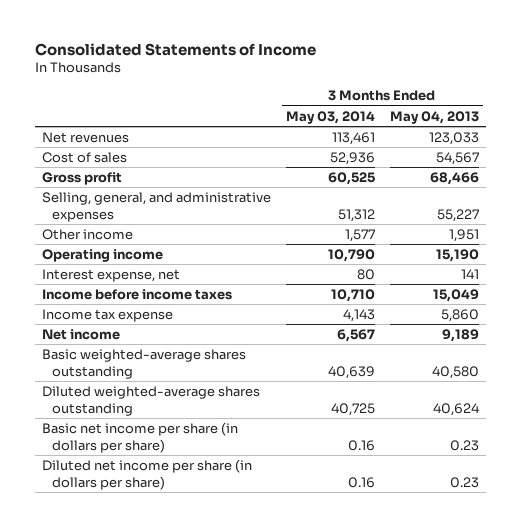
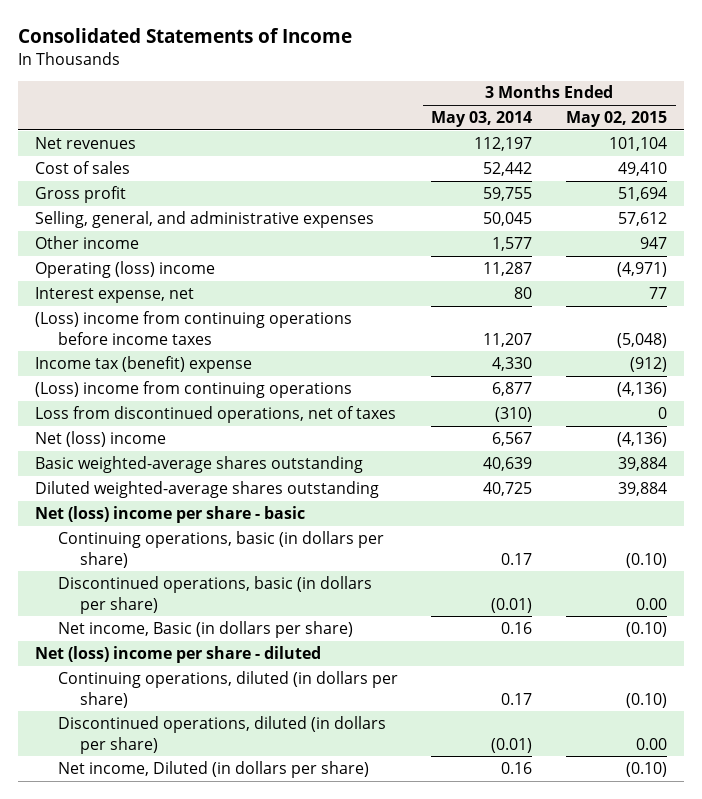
[389,110,479,124] May 04, 2013 -> none
none -> [566,111,668,128] May 02, 2015
[331,131,375,145] 113,461 -> [474,136,533,151] 112,197
[329,151,375,165] 52,936 -> [483,161,533,176] 52,442
[327,171,375,185] 60,525 -> [483,186,533,201] 59,755
[337,208,375,222] 51,312 -> [483,211,533,226] 50,045
[42,248,164,262] Operating income -> [35,260,216,278] Operating (loss) income
[327,248,375,262] 10,790 -> [483,261,533,276] 11,287
[42,288,233,300] Income before income taxes -> [35,310,353,345] (Loss) income from continuing operations before income taxes
[330,288,375,302] 10,710 -> [483,332,533,347] 11,207
[42,308,174,322] Income tax expense -> [35,355,253,373] Income tax (benefit) expense
[342,308,375,322] 4,143 -> [492,356,533,371] 4,330
none -> [35,380,353,398] (Loss) income from continuing operations
none -> [35,405,397,423] Loss from discontinued operations, net of taxes
[42,328,121,340] Net income -> [35,430,167,447] Net (loss) income
none -> [35,505,306,523] Net (loss) income per share - basic
none -> [57,530,384,568] Continuing operations, basic (in dollars per share)
none -> [57,575,372,614] Discontinued operations, basic (in dollars per share)
[42,421,239,453] Basic net income per share (in dollars per share) -> [57,620,353,638] Net income, Basic (in dollars per share)
none -> [35,645,322,663] Net (loss) income per share - diluted
none -> [57,670,398,708] Continuing operations, diluted (in dollars per share)
none -> [57,715,386,754] Discontinued operations, diluted (in dollars per share)
[42,458,253,490] Diluted net income per share (in dollars per share) -> [57,760,369,778] Net income, Diluted (in dollars per share)

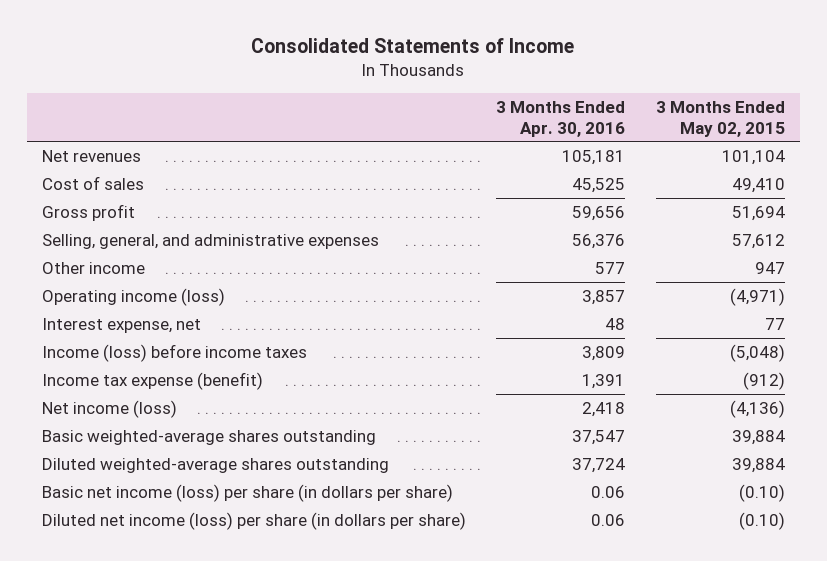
[431,111,533,128] May 03, 2014 -> none
none -> [496,101,626,137] 3 Months Ended Apr. 30, 2016
[35,260,216,278] Operating (loss) income -> [41,287,225,306] Operating income (loss)
[35,380,353,398] (Loss) income from continuing operations -> none
[35,405,397,423] Loss from discontinued operations, net of taxes -> none
[35,310,353,345] (Loss) income from continuing operations before income taxes -> [41,343,307,362] Income (loss) before income taxes
[35,355,253,373] Income tax (benefit) expense -> [41,371,263,390] Income tax expense (benefit)
[35,430,167,447] Net (loss) income -> [41,399,177,418] Net income (loss)
[35,505,306,523] Net (loss) income per share - basic -> none
[57,530,384,568] Continuing operations, basic (in dollars per share) -> none
[57,575,372,614] Discontinued operations, basic (in dollars per share) -> none
[35,645,322,663] Net (loss) income per share - diluted -> none
[57,670,398,708] Continuing operations, diluted (in dollars per share) -> none
[57,715,386,754] Discontinued operations, diluted (in dollars per share) -> none
[57,620,353,638] Net income, Basic (in dollars per share) -> [41,483,453,502] Basic net income (loss) per share (in dollars per share)
[57,760,369,778] Net income, Diluted (in dollars per share) -> [41,511,466,530] Diluted net income (loss) per share (in dollars per share)

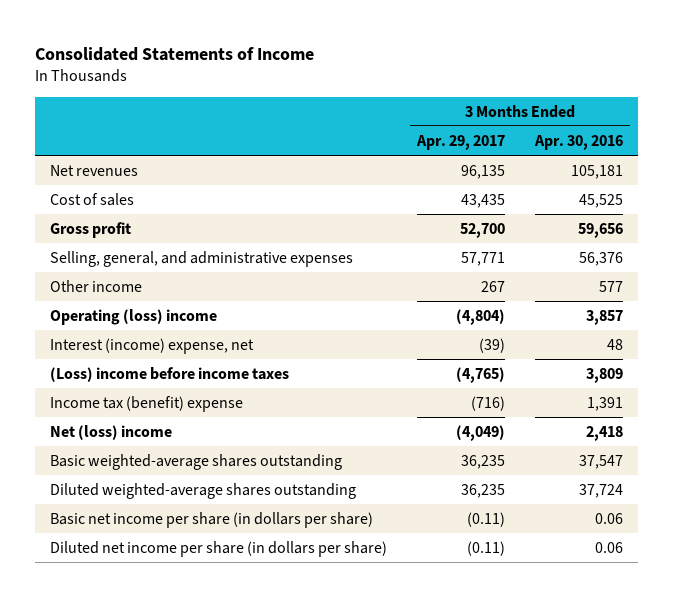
[655,101,785,137] 3 Months Ended May 02, 2015 -> none
none -> [416,134,506,150] Apr. 29, 2017
[41,287,225,306] Operating income (loss) -> [50,308,218,325] Operating (loss) income
[41,317,201,333] Interest expense, net -> [50,337,255,354] Interest (income) expense, net
[41,343,307,362] Income (loss) before income taxes -> [50,366,290,382] (Loss) income before income taxes
[41,371,263,390] Income tax expense (benefit) -> [50,395,244,412] Income tax (benefit) expense
[41,399,177,418] Net income (loss) -> [50,424,173,440] Net (loss) income
[41,483,453,502] Basic net income (loss) per share (in dollars per share) -> [50,511,374,528] Basic net income per share (in dollars per share)
[41,511,466,530] Diluted net income (loss) per share (in dollars per share) -> [50,540,388,557] Diluted net income per share (in dollars per share)

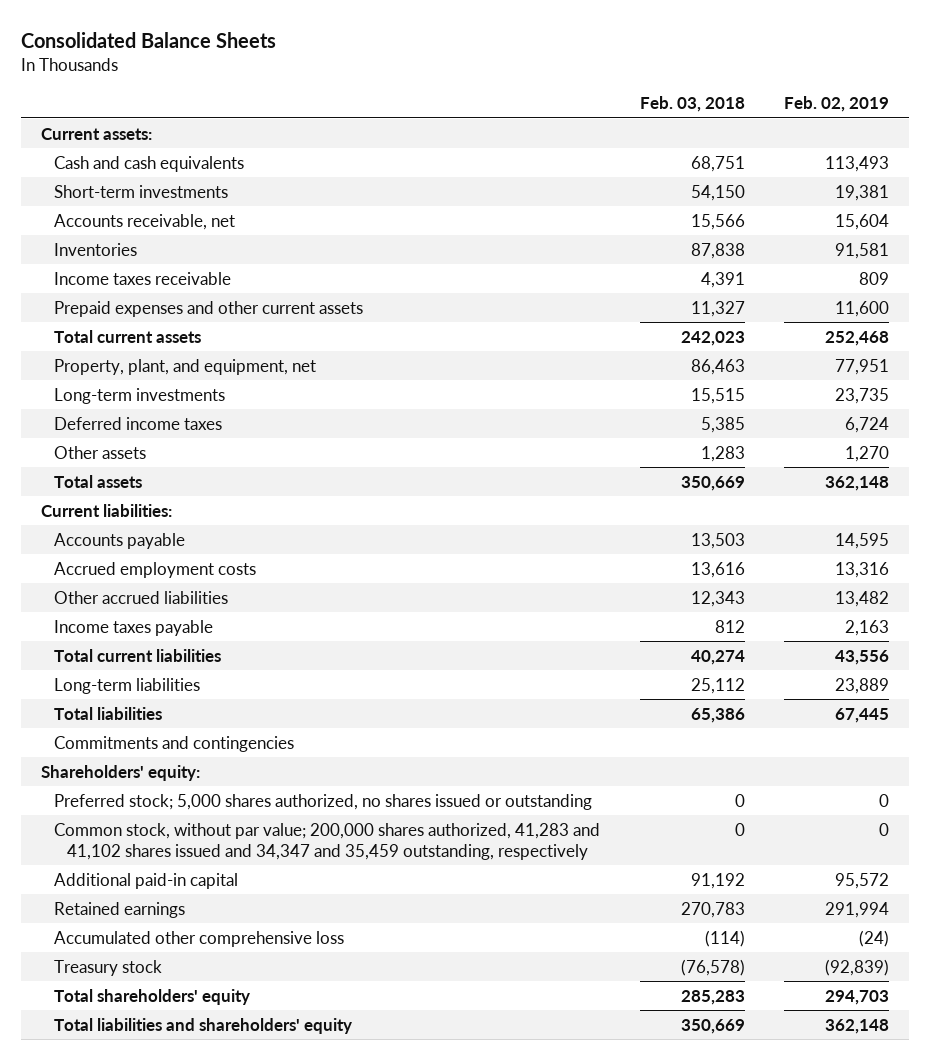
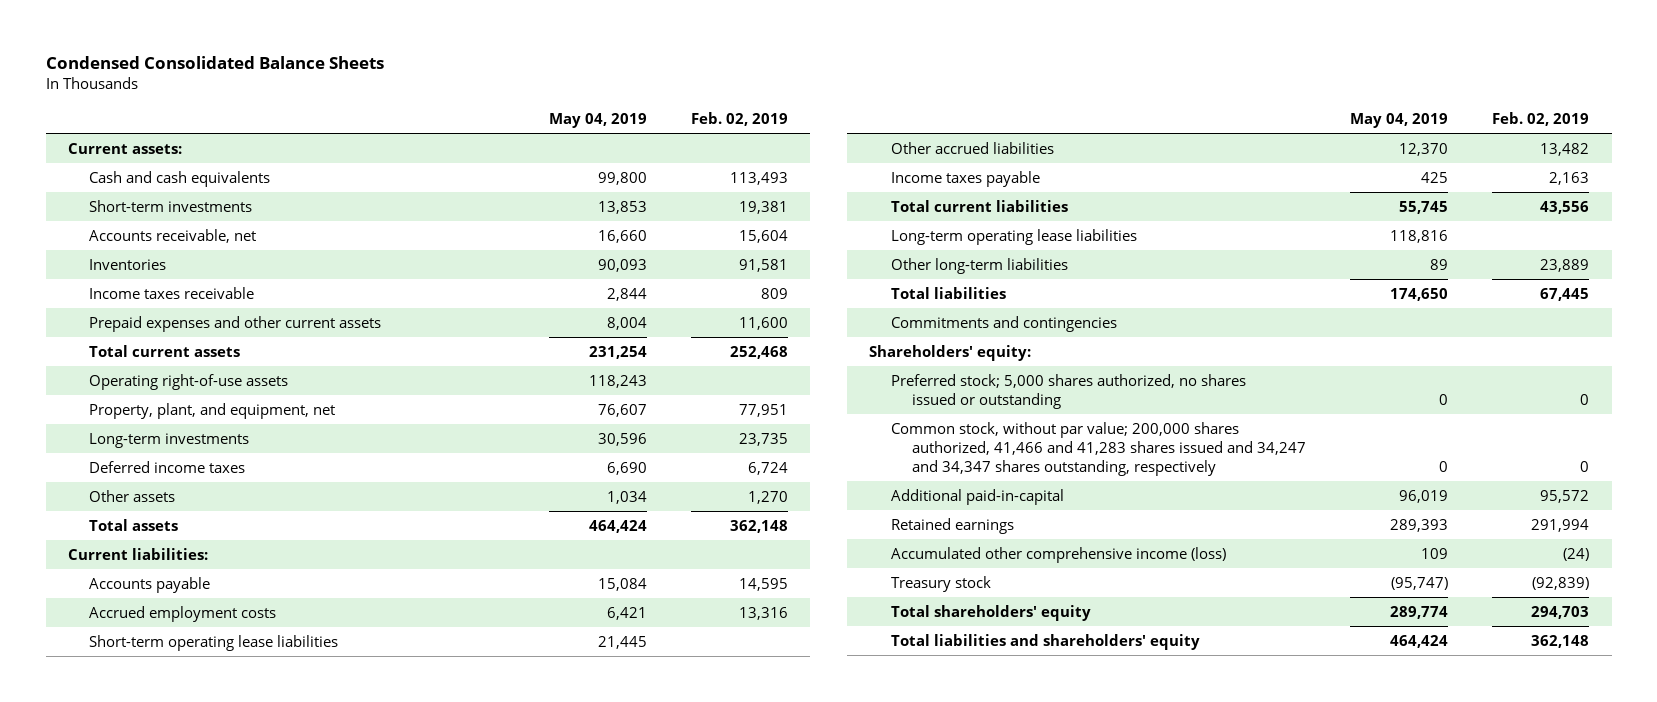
[21,31,277,48] Consolidated Balance Sheets -> [45,55,384,69] Condensed Consolidated Balance Sheets
[639,96,745,113] Feb. 03, 2018 -> none
none -> [548,112,647,128] May 04, 2019
none -> [89,373,289,390] Operating right-of-use assets
none -> [89,634,339,651] Short-term operating lease liabilities
none -> [890,228,1137,245] Long-term operating lease liabilities
[54,677,201,694] Long-term liabilities -> [890,257,1068,274] Other long-term liabilities
[54,822,601,860] Common stock, without par value; 200,000 shares authorized, 41,283 and 41,102 shares issued and 34,347 and 35,459 outstanding, respectively -> [890,421,1306,477] Common stock, without par value; 200,000 shares authorized, 41,466 and 41,283 shares issued and 34,247 and 34,347 shares outstanding, respectively
[54,872,239,889] Additional paid-in capital -> [890,488,1064,505] Additional paid-in-capital
[54,930,345,947] Accumulated other comprehensive loss -> [890,546,1226,563] Accumulated other comprehensive income (loss)

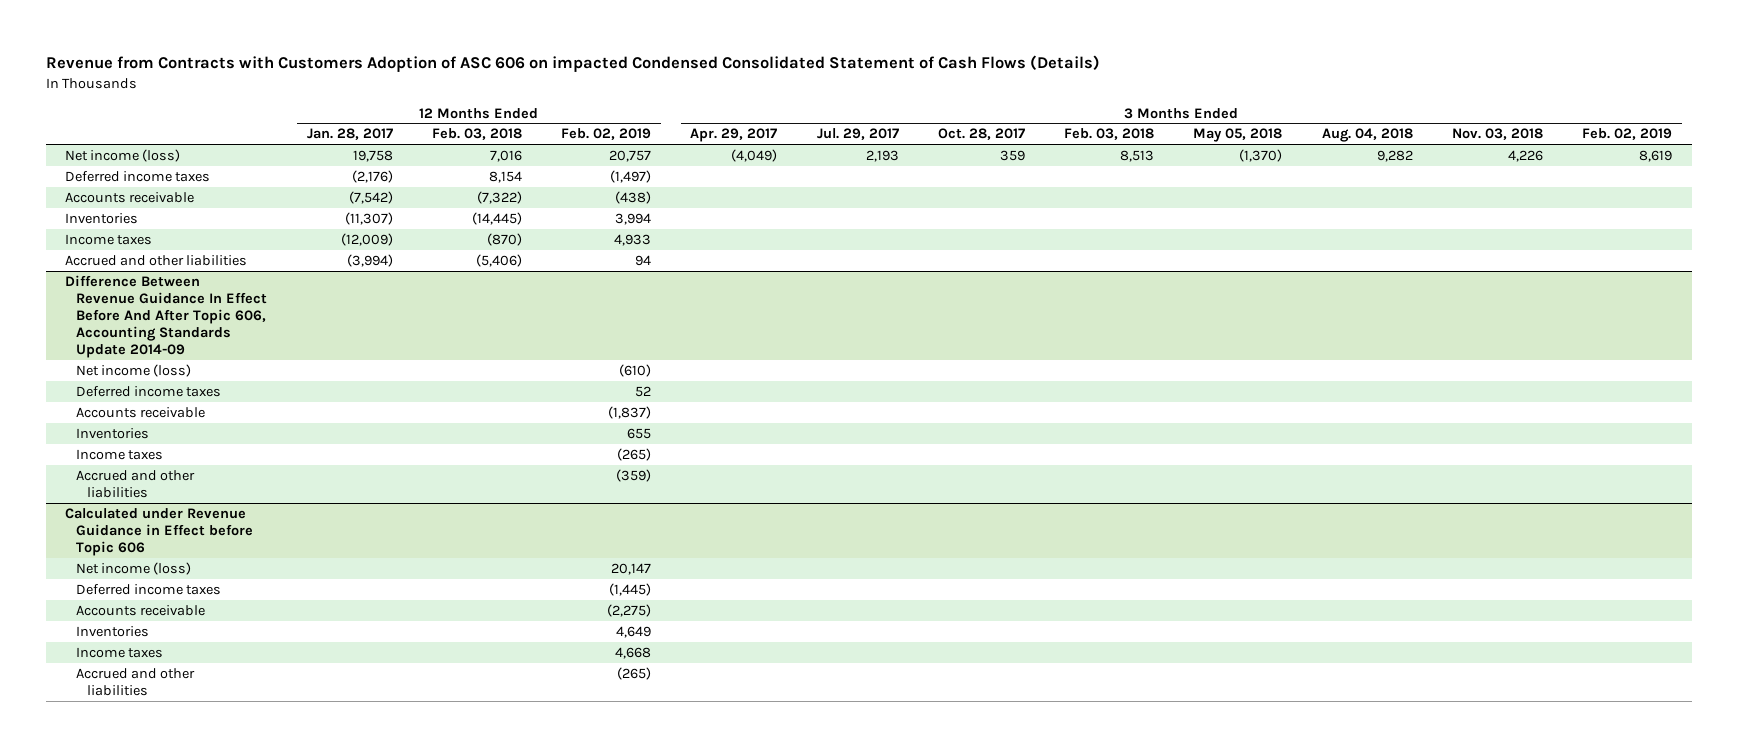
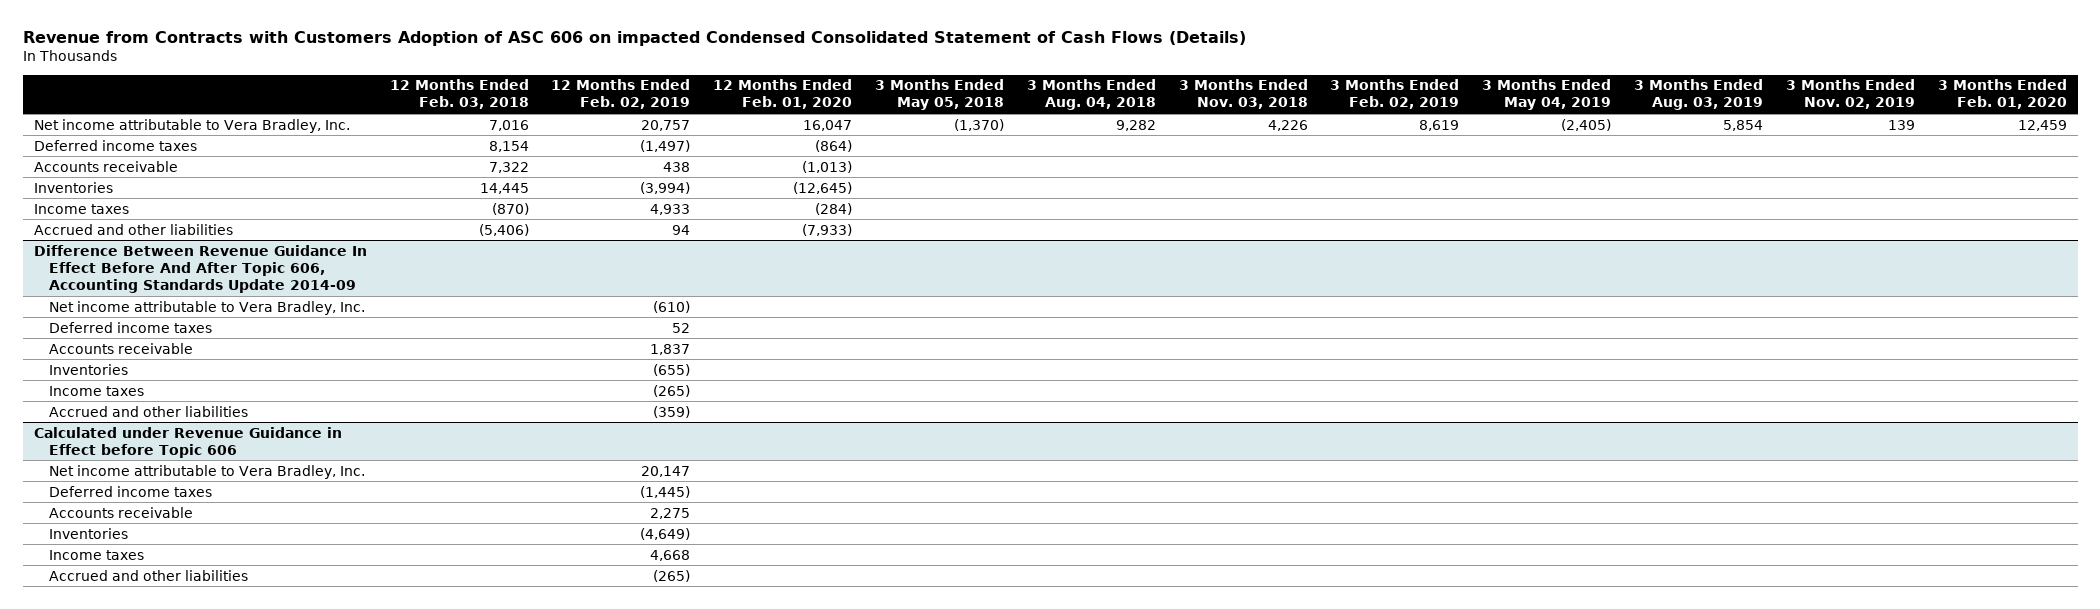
[306,128,393,141] Jan. 28, 2017 -> none
[690,128,778,143] Apr. 29, 2017 -> none
[816,128,899,141] Jul. 29, 2017 -> none
[937,128,1025,141] Oct. 28, 2017 -> none
[1064,128,1155,141] Feb. 03, 2018 -> none
none -> [713,79,853,110] 12 Months Ended Feb. 01, 2020
none -> [1482,79,1612,111] 3 Months Ended May 04, 2019
none -> [1633,79,1763,111] 3 Months Ended Aug. 03, 2019
none -> [1785,79,1915,110] 3 Months Ended Nov. 02, 2019
none -> [1937,79,2067,110] 3 Months Ended Feb. 01, 2020
[65,148,181,162] Net income (loss) -> [33,118,350,133] Net income attributable to Vera Bradley, Inc.
[476,190,522,204] (7,322) -> [488,161,529,173] 7,322
[615,190,652,204] (438) -> [663,161,691,172] 438
[471,211,522,225] (14,445) -> [479,182,529,194] 14,445
[615,212,652,225] 3,994 -> [640,181,691,194] (3,994)
[76,363,192,377] Net income (loss) -> [48,300,365,315] Net income attributable to Vera Bradley, Inc.
[608,405,652,419] (1,837) -> [650,343,691,355] 1,837
[627,427,652,439] 655 -> [653,363,691,376] (655)
[76,561,192,575] Net income (loss) -> [48,464,365,479] Net income attributable to Vera Bradley, Inc.
[607,603,652,617] (2,275) -> [650,507,691,519] 2,275
[616,625,652,638] 4,649 -> [640,527,691,540] (4,649)

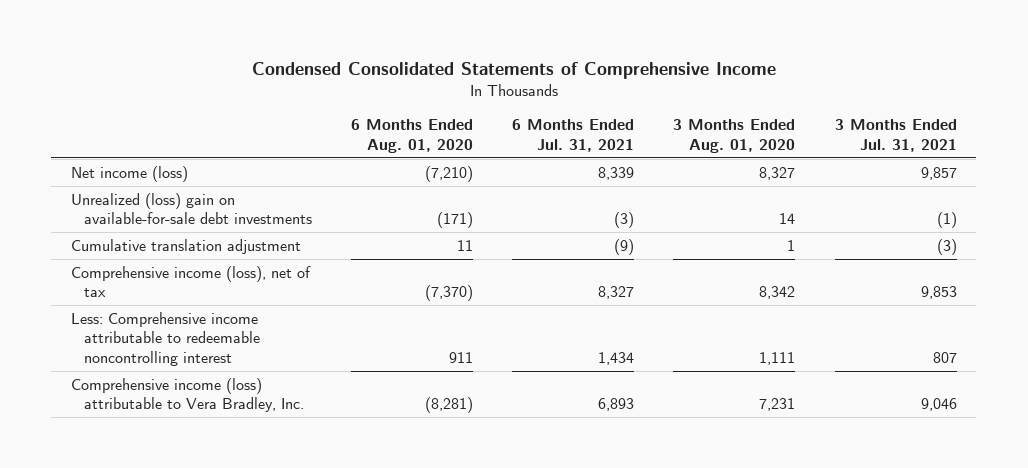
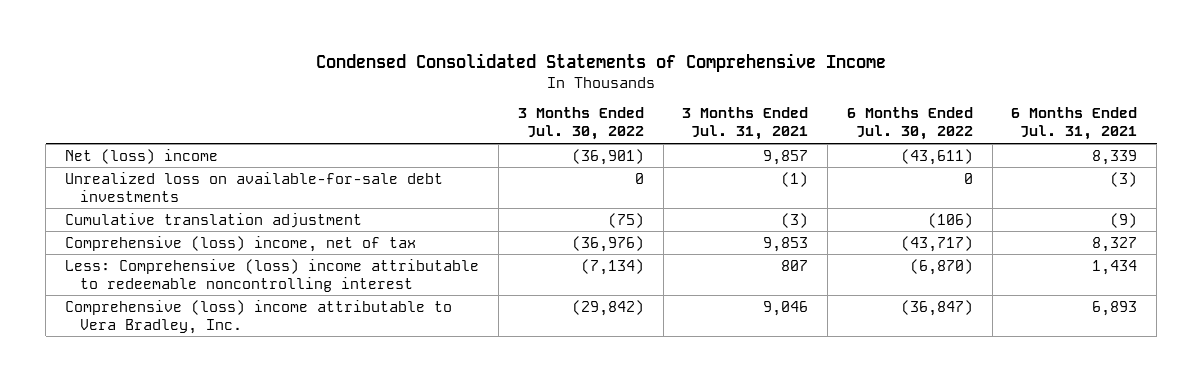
[350,118,473,153] 6 Months Ended Aug. 01, 2020 -> none
[673,118,796,153] 3 Months Ended Aug. 01, 2020 -> none
none -> [517,107,644,141] 3 Months Ended Jul. 30, 2022
none -> [846,107,973,141] 6 Months Ended Jul. 30, 2022
[71,165,189,182] Net income (loss) -> [65,148,219,164] Net (loss) income
[71,192,312,225] Unrealized (loss) gain on available-for-sale debt investments -> [65,171,444,202] Unrealized loss on available-for-sale debt investments
[71,265,312,298] Comprehensive income (loss), net of tax -> [65,235,417,252] Comprehensive (loss) income, net of tax
[71,311,260,366] Less: Comprehensive income attributable to redeemable noncontrolling interest -> [65,258,480,292] Less: Comprehensive (loss) income attributable to redeemable noncontrolling interest
[71,377,304,413] Comprehensive income (loss) attributable to Vera Bradley, Inc. -> [65,299,453,334] Comprehensive (loss) income attributable to Vera Bradley, Inc.

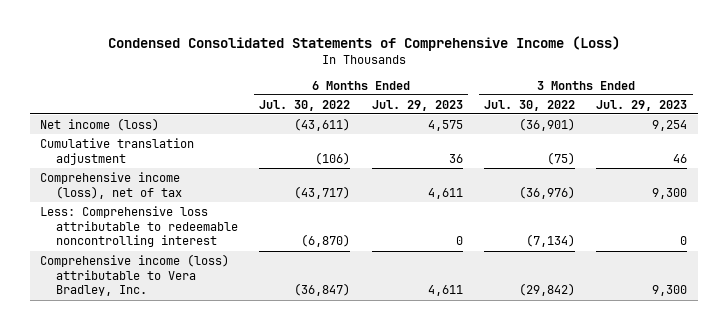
[316,53,887,73] Condensed Consolidated Statements of Comprehensive Income -> [107,36,620,52] Condensed Consolidated Statements of Comprehensive Income (Loss)
[682,107,809,141] 3 Months Ended Jul. 31, 2021 -> none
[1011,107,1138,141] 6 Months Ended Jul. 31, 2021 -> none
none -> [371,99,463,111] Jul. 29, 2023
none -> [596,99,688,111] Jul. 29, 2023
[65,171,444,202] Unrealized loss on available-for-sale debt investments -> none
[65,148,219,164] Net (loss) income -> [40,117,160,131] Net income (loss)
[65,235,417,252] Comprehensive (loss) income, net of tax -> [40,171,183,199] Comprehensive income (loss), net of tax
[65,258,480,292] Less: Comprehensive (loss) income attributable to redeemable noncontrolling interest -> [40,205,239,248] Less: Comprehensive loss attributable to redeemable noncontrolling interest
[65,299,453,334] Comprehensive (loss) income attributable to Vera Bradley, Inc. -> [40,253,230,297] Comprehensive income (loss) attributable to Vera Bradley, Inc.

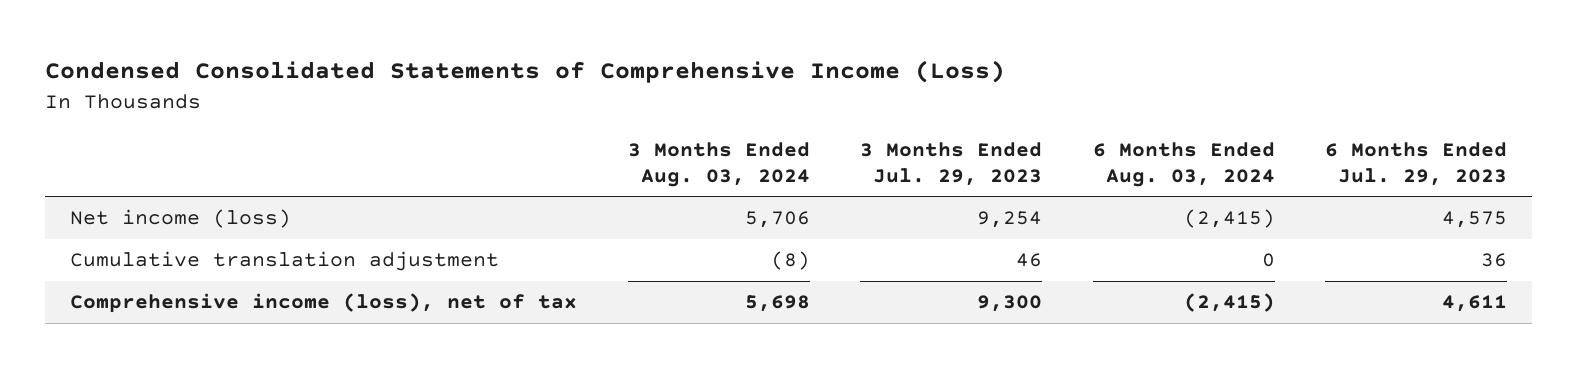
[259,99,351,111] Jul. 30, 2022 -> none
[484,99,576,111] Jul. 30, 2022 -> none
none -> [627,142,810,187] 3 Months Ended Aug. 03, 2024
none -> [1092,142,1275,187] 6 Months Ended Aug. 03, 2024
[40,205,239,248] Less: Comprehensive loss attributable to redeemable noncontrolling interest -> none
[40,253,230,297] Comprehensive income (loss) attributable to Vera Bradley, Inc. -> none

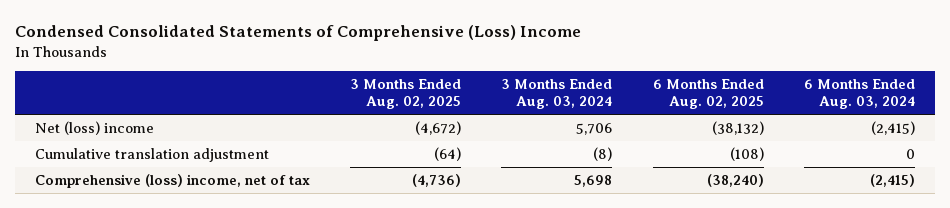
[44,60,1005,84] Condensed Consolidated Statements of Comprehensive Income (Loss) -> [15,25,582,42] Condensed Consolidated Statements of Comprehensive (Loss) Income
[860,142,1043,186] 3 Months Ended Jul. 29, 2023 -> none
[1325,142,1508,186] 6 Months Ended Jul. 29, 2023 -> none
none -> [350,78,462,110] 3 Months Ended Aug. 02, 2025
none -> [652,78,764,110] 6 Months Ended Aug. 02, 2025
[70,209,292,229] Net income (loss) -> [35,120,155,135] Net (loss) income
[70,293,578,314] Comprehensive income (loss), net of tax -> [35,173,311,188] Comprehensive (loss) income, net of tax

